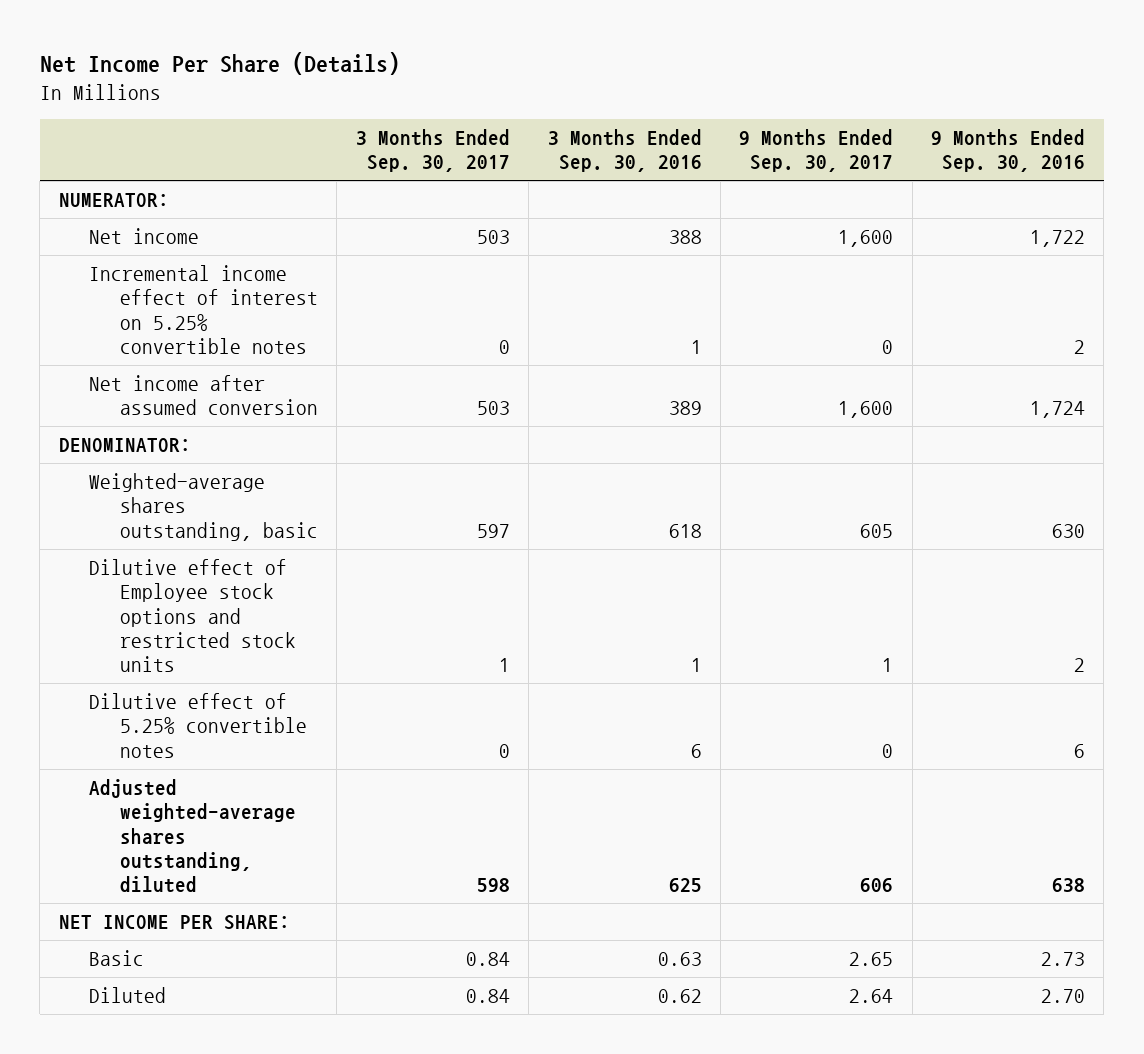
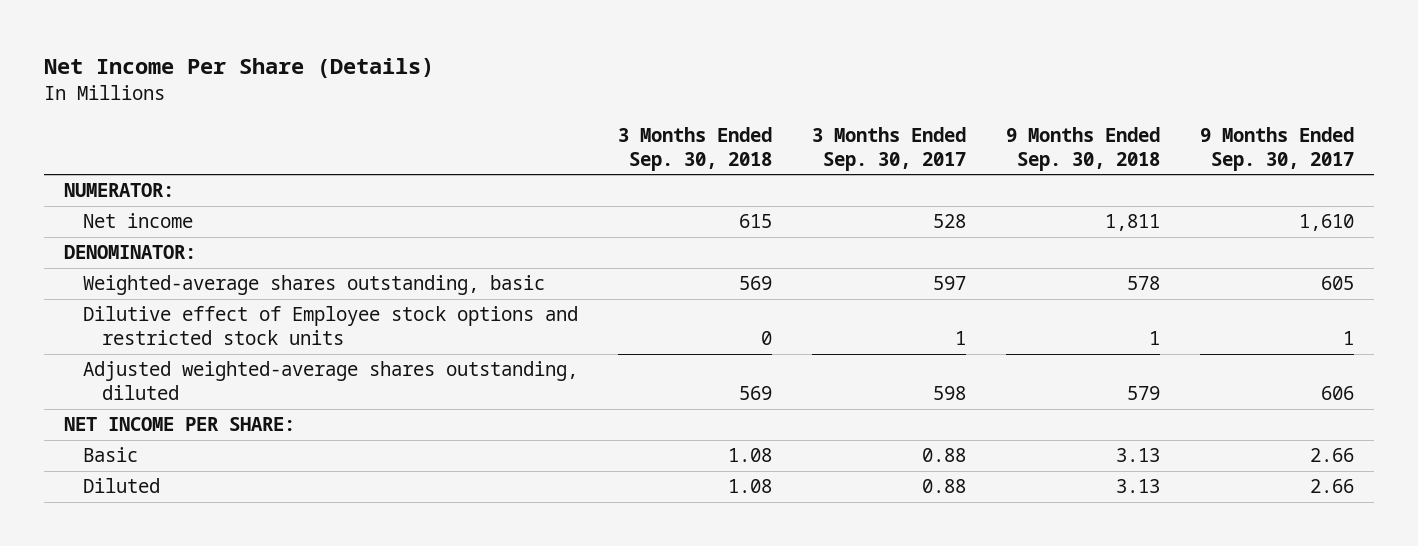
[547,129,702,173] 3 Months Ended Sep. 30, 2016 -> none
[931,129,1086,173] 9 Months Ended Sep. 30, 2016 -> none
none -> [618,126,773,171] 3 Months Ended Sep. 30, 2018
none -> [1005,126,1160,171] 9 Months Ended Sep. 30, 2018
[89,265,319,355] Incremental income effect of interest on 5.25% convertible notes -> none
[89,375,319,416] Net income after assumed conversion -> none
[476,230,510,245] 503 -> [933,214,967,229] 528
[838,230,894,248] 1,600 -> [1298,214,1354,232] 1,610
[89,693,308,758] Dilutive effect of 5.25% convertible notes -> none
[465,952,510,967] 0.84 -> [922,448,967,463] 0.88
[849,952,894,967] 2.65 -> [1309,448,1354,463] 2.66
[465,989,510,1004] 0.84 -> [922,479,967,494] 0.88
[849,989,894,1004] 2.64 -> [1309,479,1354,494] 2.66

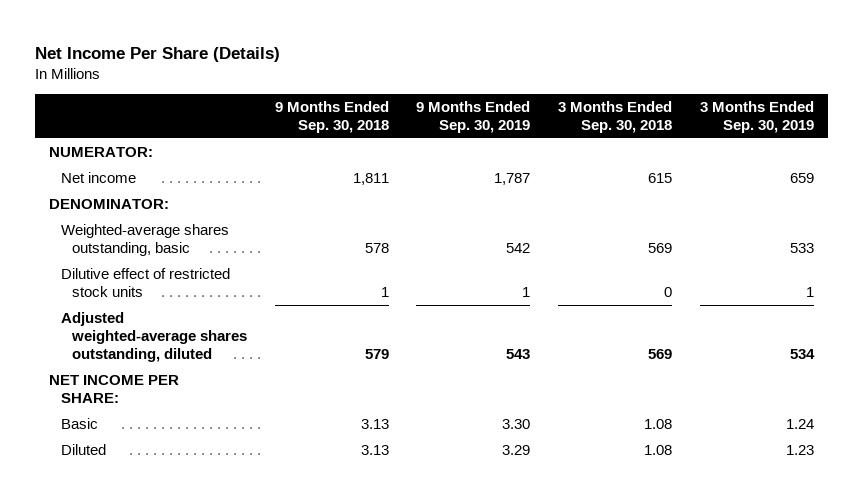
[812,126,967,171] 3 Months Ended Sep. 30, 2017 -> none
[1199,126,1354,171] 9 Months Ended Sep. 30, 2017 -> none
none -> [416,100,531,134] 9 Months Ended Sep. 30, 2019
none -> [700,100,815,134] 3 Months Ended Sep. 30, 2019
[83,306,579,346] Dilutive effect of Employee stock options and restricted stock units -> [60,267,230,298] Dilutive effect of restricted stock units

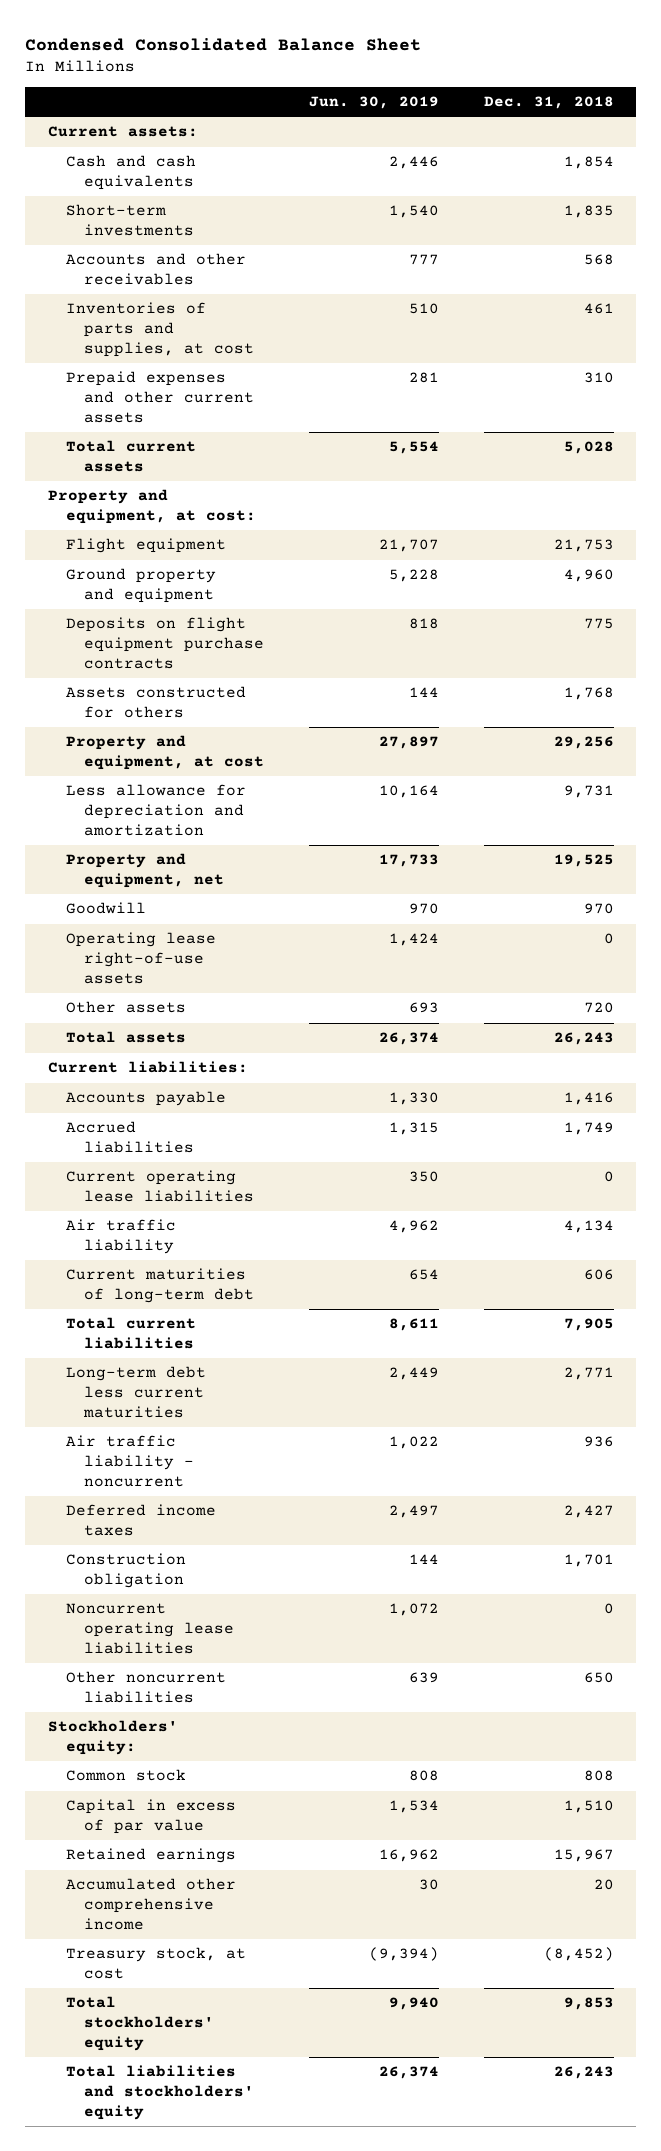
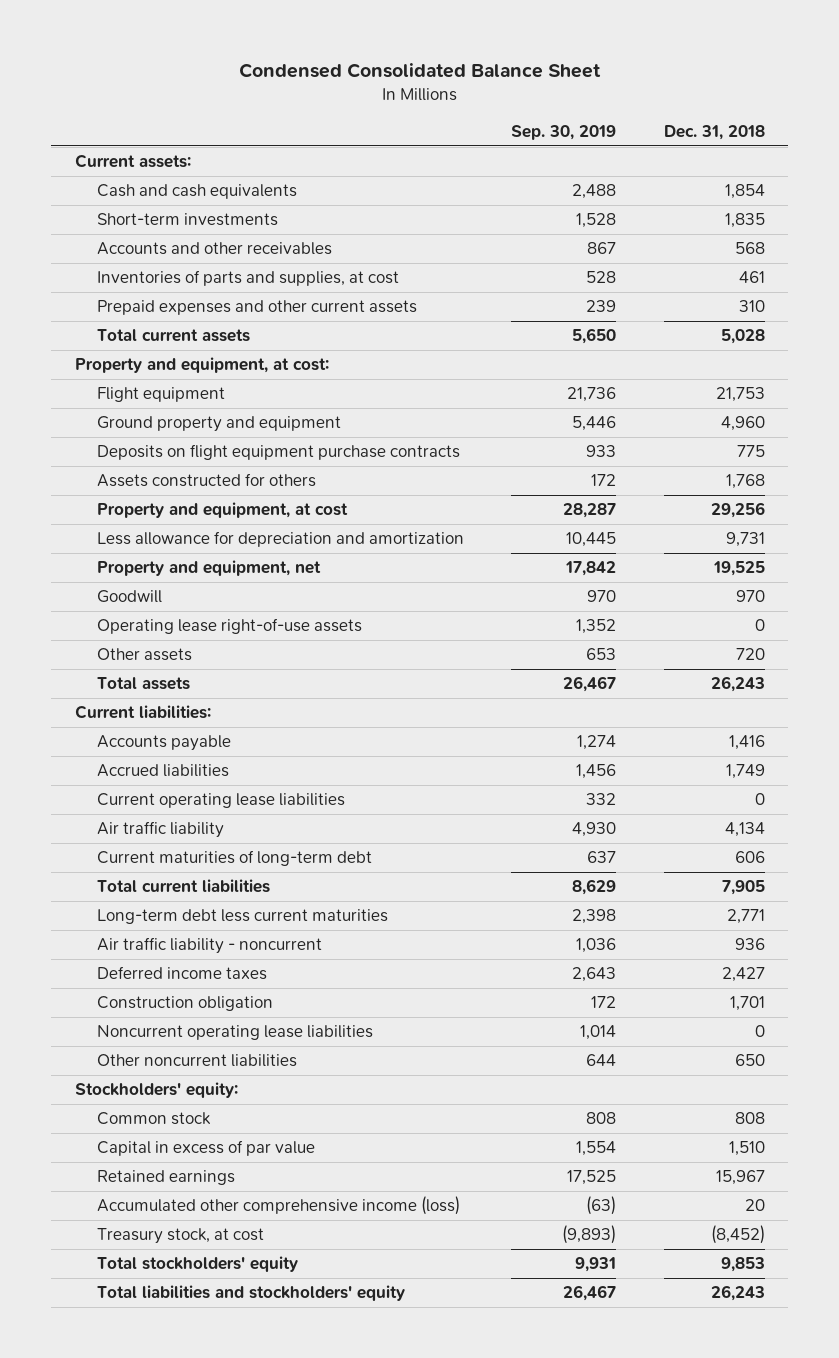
[308,96,439,110] Jun. 30, 2019 -> none
none -> [511,124,617,140] Sep. 30, 2019
[65,1878,236,1930] Accumulated other comprehensive income -> [97,1196,461,1216] Accumulated other comprehensive income (loss)

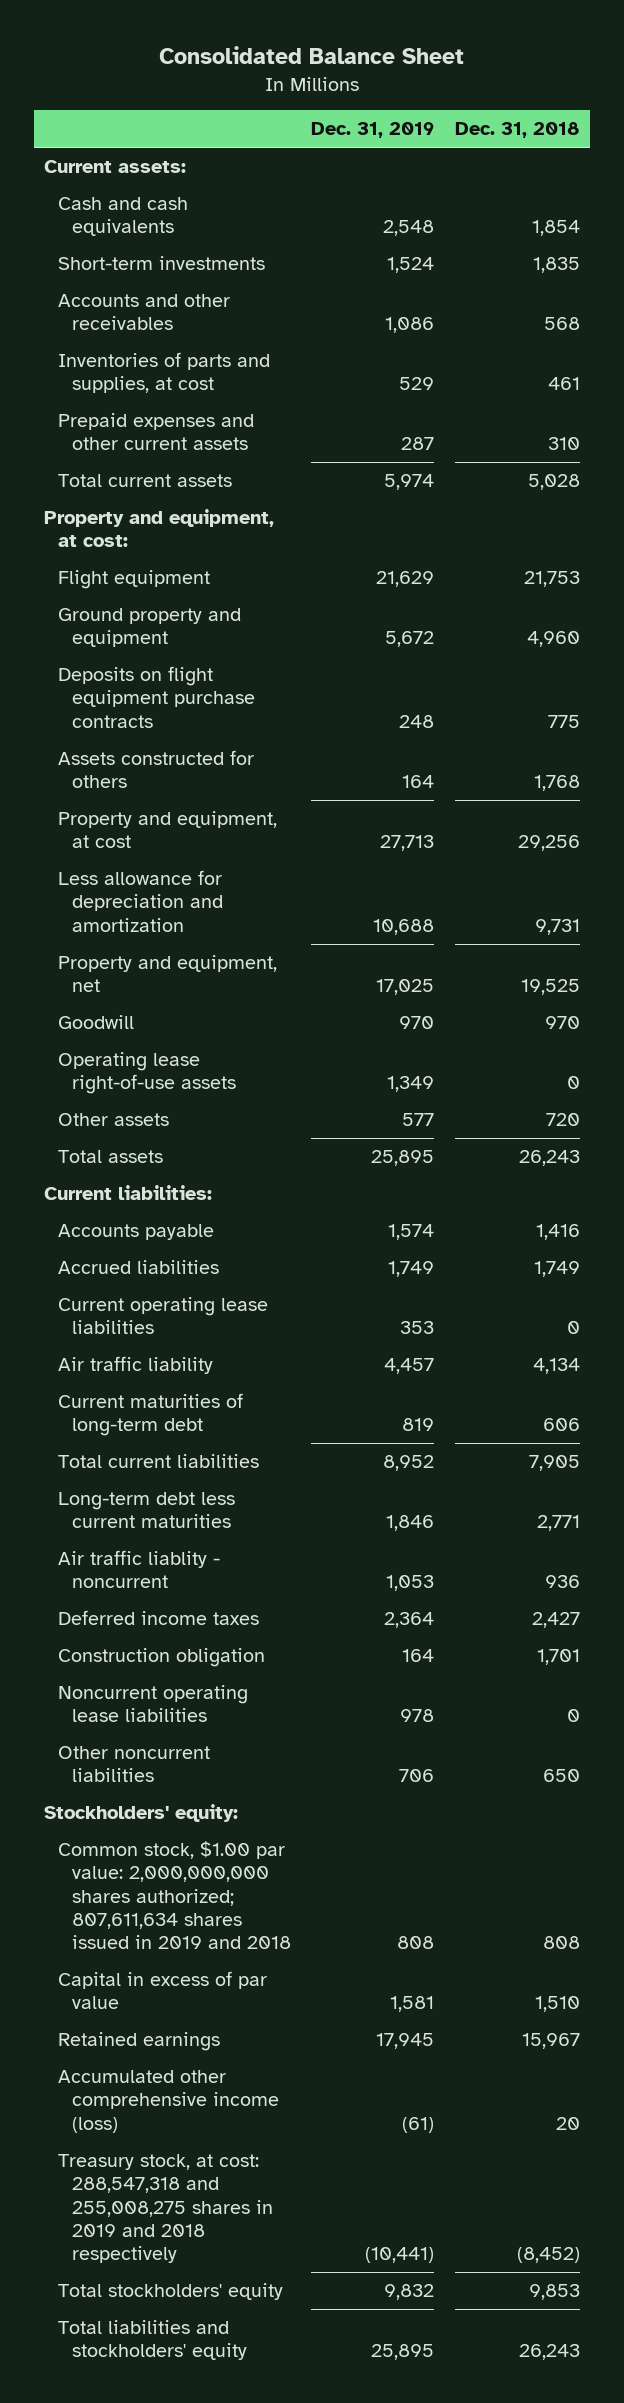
[238,62,601,78] Condensed Consolidated Balance Sheet -> [158,46,464,65] Consolidated Balance Sheet
[511,124,617,140] Sep. 30, 2019 -> none
none -> [311,122,435,139] Dec. 31, 2019
[97,937,323,955] Air traffic liability - noncurrent -> [57,1550,220,1589] Air traffic liablity - noncurrent
[97,1112,212,1126] Common stock -> [57,1841,291,1950] Common stock, $1.00 par value: 2,000,000,000 shares authorized; 807,611,634 shares issued in 2019 and 2018
[97,1228,265,1245] Treasury stock, at cost -> [57,2154,273,2264] Treasury stock, at cost: 288,547,318 and 255,008,275 shares in 2019 and 2018 respectively

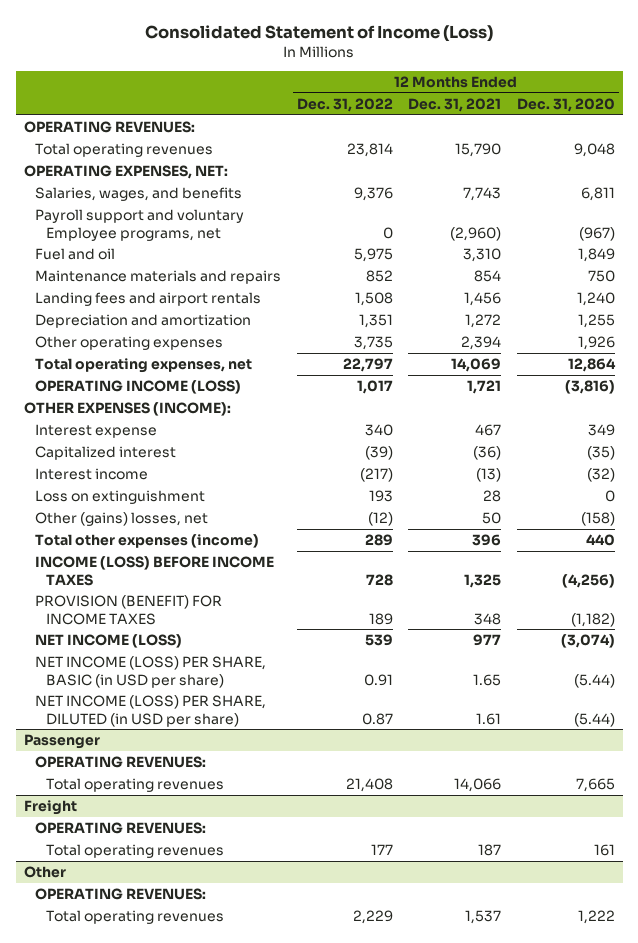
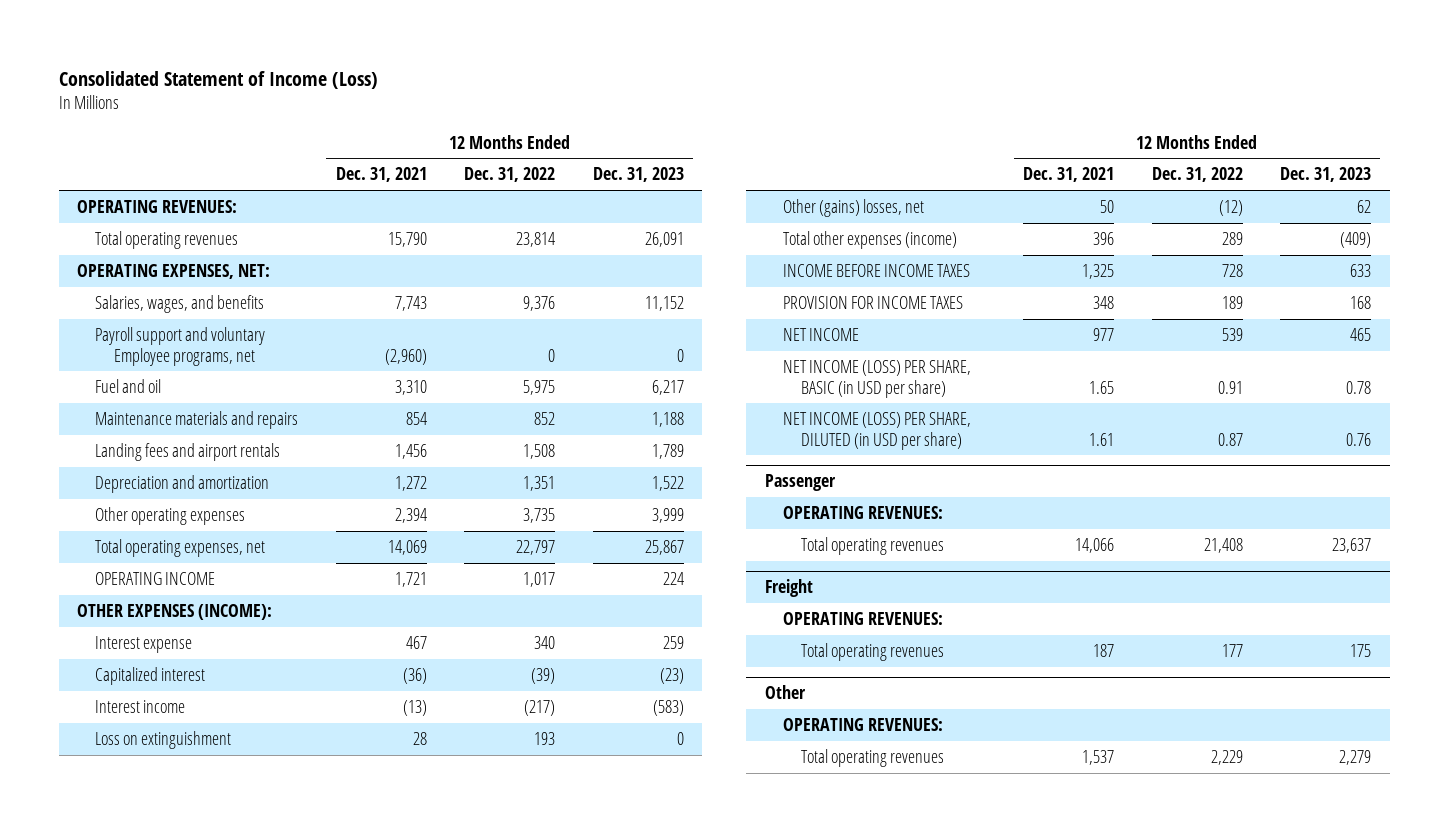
[516,97,615,112] Dec. 31, 2020 -> none
none -> [592,167,684,183] Dec. 31, 2023
[34,380,241,395] OPERATING INCOME (LOSS) -> [95,572,216,586] OPERATING INCOME
[34,556,274,586] INCOME (LOSS) BEFORE INCOME TAXES -> [782,264,970,278] INCOME BEFORE INCOME TAXES
[34,595,222,625] PROVISION (BENEFIT) FOR INCOME TAXES -> [782,296,963,310] PROVISION FOR INCOME TAXES
[34,634,182,649] NET INCOME (LOSS) -> [782,328,859,342] NET INCOME

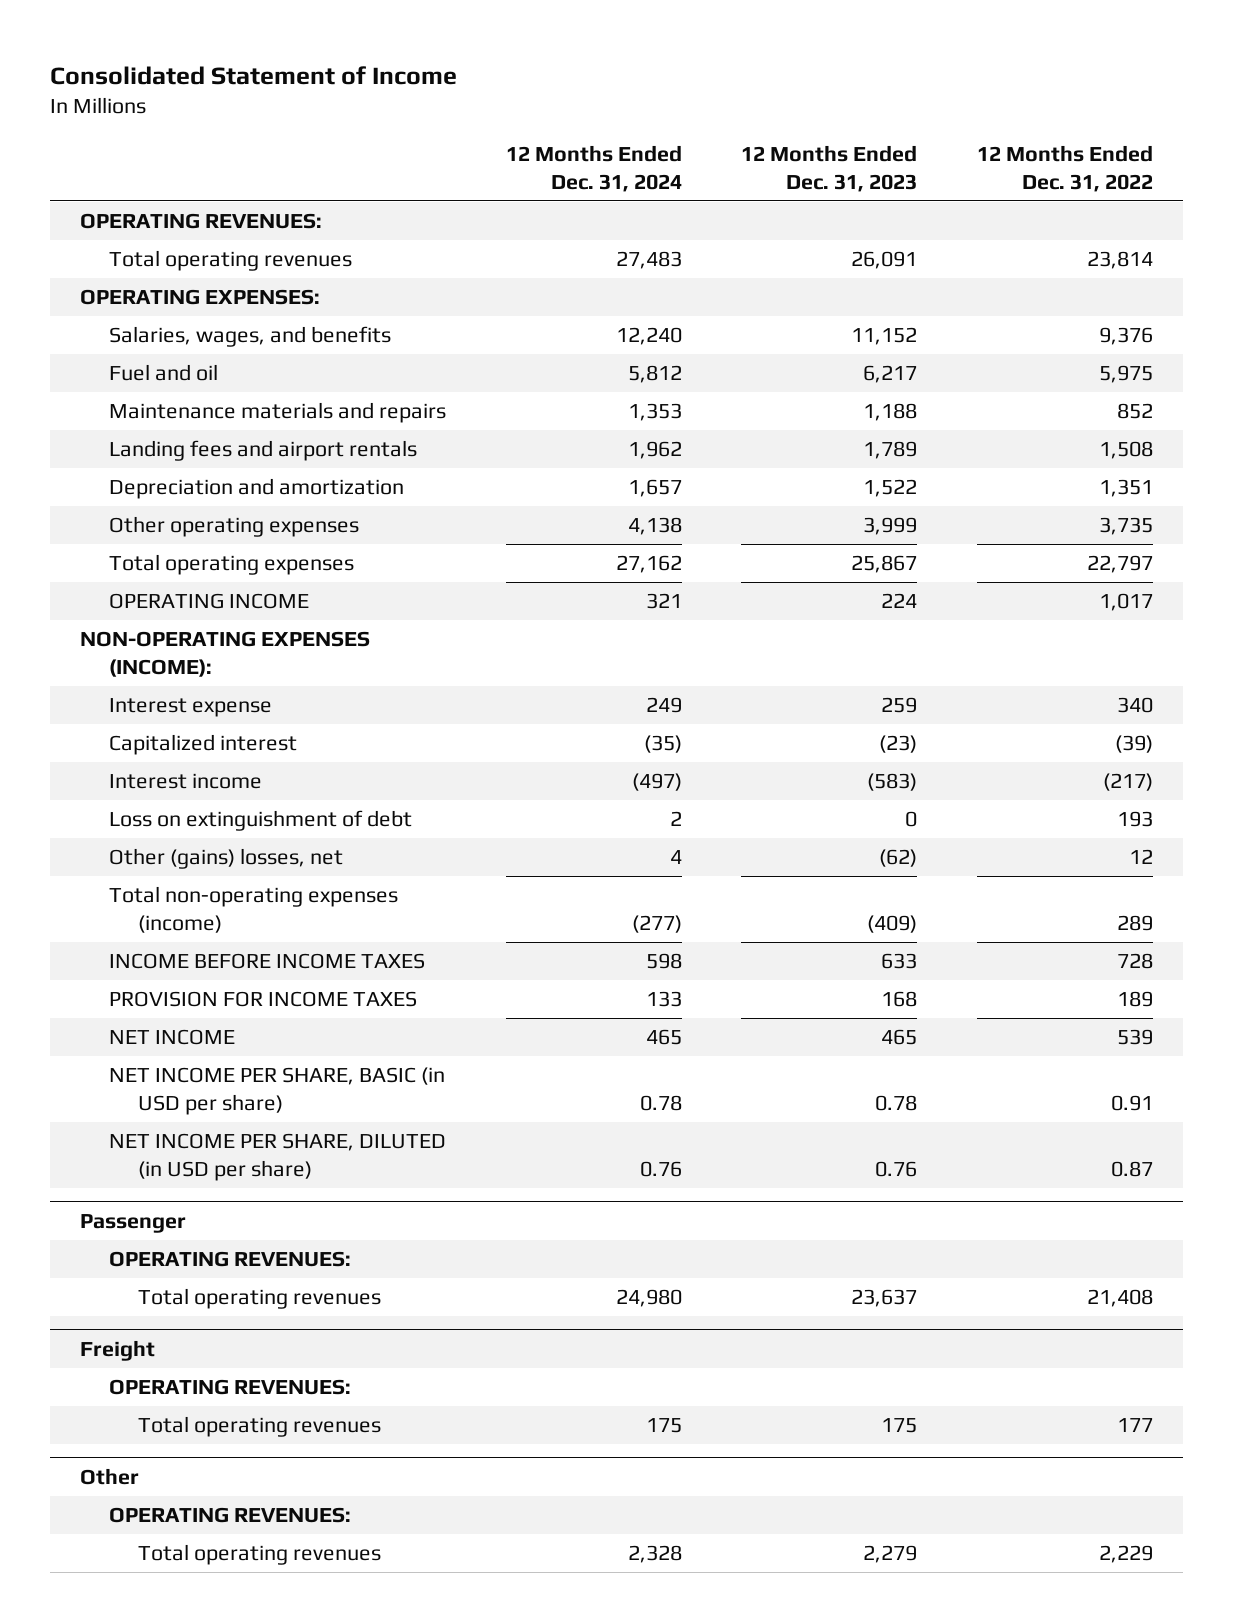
[58,70,378,89] Consolidated Statement of Income (Loss) -> [50,66,458,86] Consolidated Statement of Income
[335,167,427,183] Dec. 31, 2021 -> none
none -> [505,144,682,192] 12 Months Ended Dec. 31, 2024
[77,264,271,280] OPERATING EXPENSES, NET: -> [80,289,321,306] OPERATING EXPENSES:
[95,327,266,366] Payroll support and voluntary Employee programs, net -> none
[95,539,266,558] Total operating expenses, net -> [109,554,355,576] Total operating expenses
[77,604,273,621] OTHER EXPENSES (INCOME): -> [80,631,371,677] NON-OPERATING EXPENSES (INCOME):
[95,731,232,750] Loss on extinguishment -> [109,810,413,832] Loss on extinguishment of debt
[1218,200,1243,217] (12) -> [1129,849,1154,865] 12
[1357,200,1372,214] 62 -> [879,849,918,868] (62)
[782,231,957,250] Total other expenses (income) -> [109,886,399,933] Total non-operating expenses (income)
[782,360,971,398] NET INCOME (LOSS) PER SHARE, BASIC (in USD per share) -> [109,1067,446,1115] NET INCOME PER SHARE, BASIC (in USD per share)
[782,412,971,450] NET INCOME (LOSS) PER SHARE, DILUTED (in USD per share) -> [109,1133,447,1181] NET INCOME PER SHARE, DILUTED (in USD per share)

